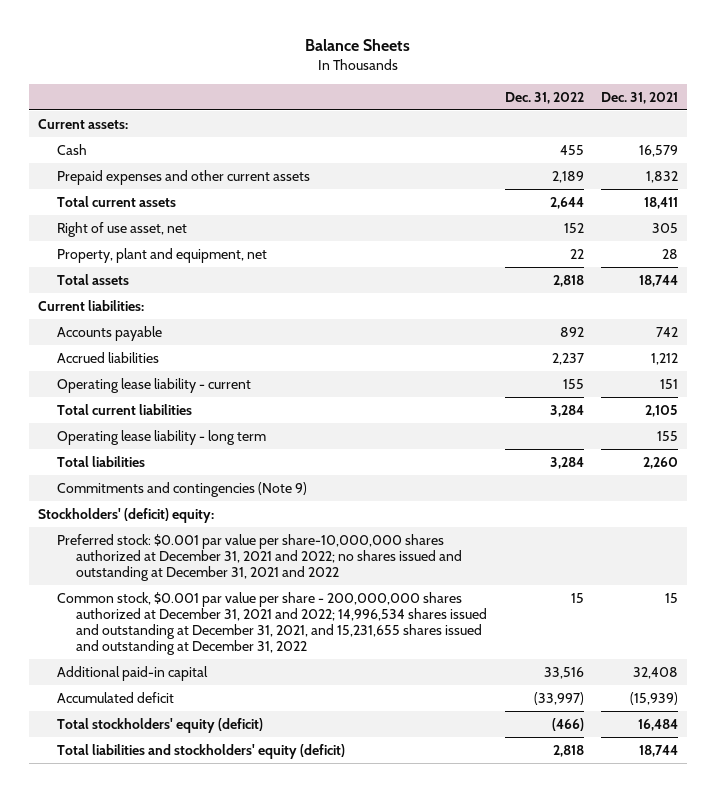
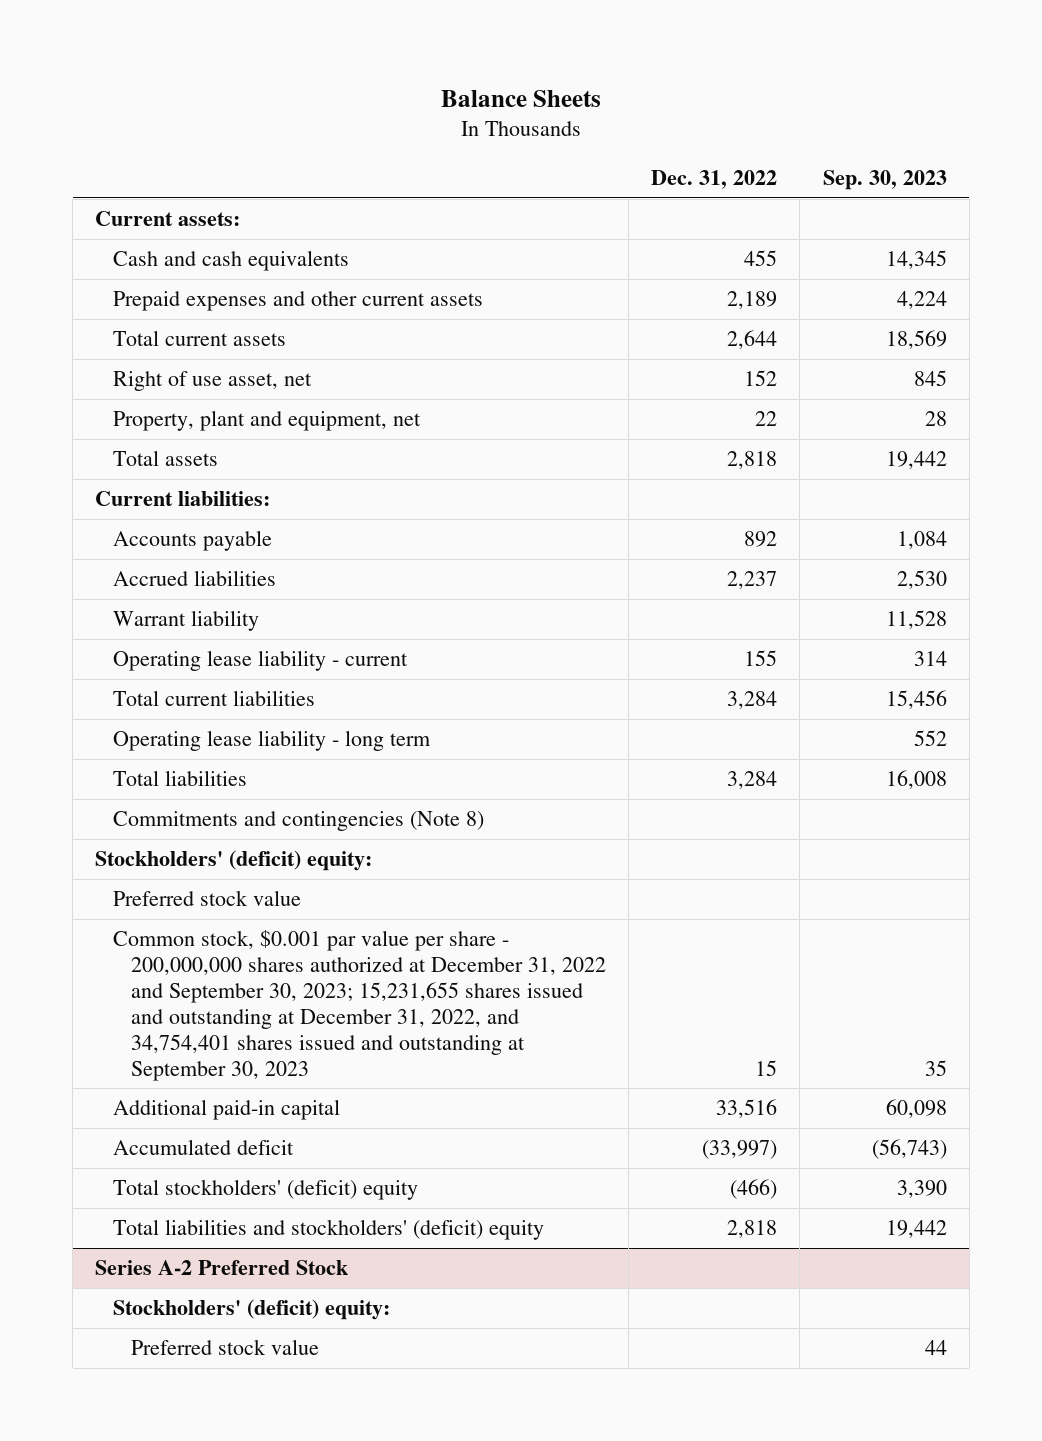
[601,91,679,104] Dec. 31, 2021 -> none
none -> [822,170,947,191] Sep. 30, 2023
[57,143,88,155] Cash -> [113,249,350,271] Cash and cash equivalents
none -> [113,609,260,631] Warrant liability
[57,481,308,497] Commitments and contingencies (Note 9) -> [113,810,485,831] Commitments and contingencies (Note 8)
[57,533,463,582] Preferred stock: $0.001 par value per share-10,000,000 shares authorized at December 31, 2021 and 2022; no shares issued and outstanding at December 31, 2021 and 2022 -> [113,889,302,906] Preferred stock value
[57,591,488,656] Common stock, $0.001 par value per share - 200,000,000 shares authorized at December 31, 2021 and 2022; 14,996,534 shares issued and outstanding at December 31, 2021, and 15,231,655 shares issued and outstanding at December 31, 2022 -> [113,929,606,1081] Common stock, $0.001 par value per share - 200,000,000 shares authorized at December 31, 2022 and September 30, 2023; 15,231,655 shares issued and outstanding at December 31, 2022, and 34,754,401 shares issued and outstanding at September 30, 2023
[57,717,264,733] Total stockholders' equity (deficit) -> [113,1178,419,1200] Total stockholders' (deficit) equity
[57,743,346,759] Total liabilities and stockholders' equity (deficit) -> [113,1218,545,1240] Total liabilities and stockholders' (deficit) equity
none -> [95,1259,349,1275] Series A-2 Preferred Stock
none -> [113,1298,391,1320] Stockholders' (deficit) equity:
none -> [130,1338,319,1355] Preferred stock value

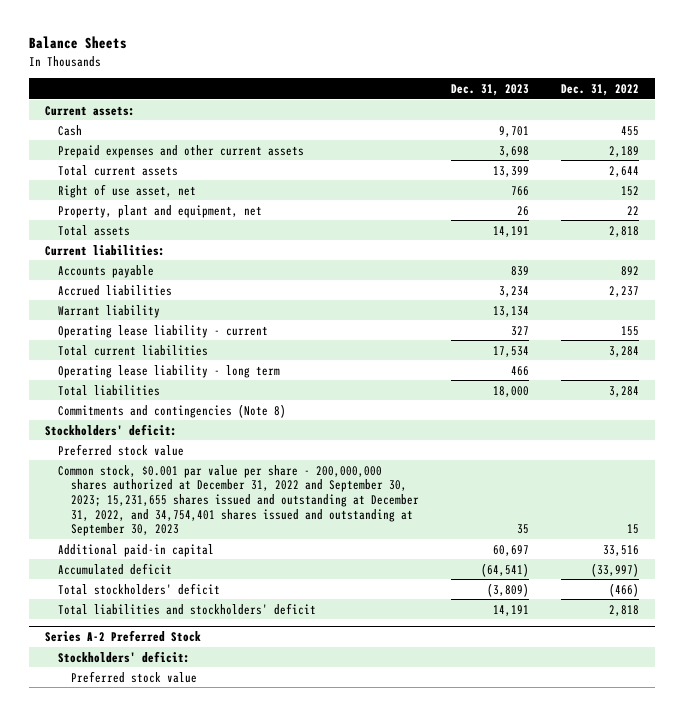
[822,170,947,191] Sep. 30, 2023 -> none
none -> [451,83,530,96] Dec. 31, 2023
[113,249,350,271] Cash and cash equivalents -> [58,124,83,136] Cash
[95,849,373,871] Stockholders' (deficit) equity: -> [44,423,177,436] Stockholders' deficit:
[113,1178,419,1200] Total stockholders' (deficit) equity -> [58,582,221,595] Total stockholders' deficit
[113,1218,545,1240] Total liabilities and stockholders' (deficit) equity -> [58,602,317,615] Total liabilities and stockholders' deficit
[113,1298,391,1320] Stockholders' (deficit) equity: -> [58,650,191,663] Stockholders' deficit:

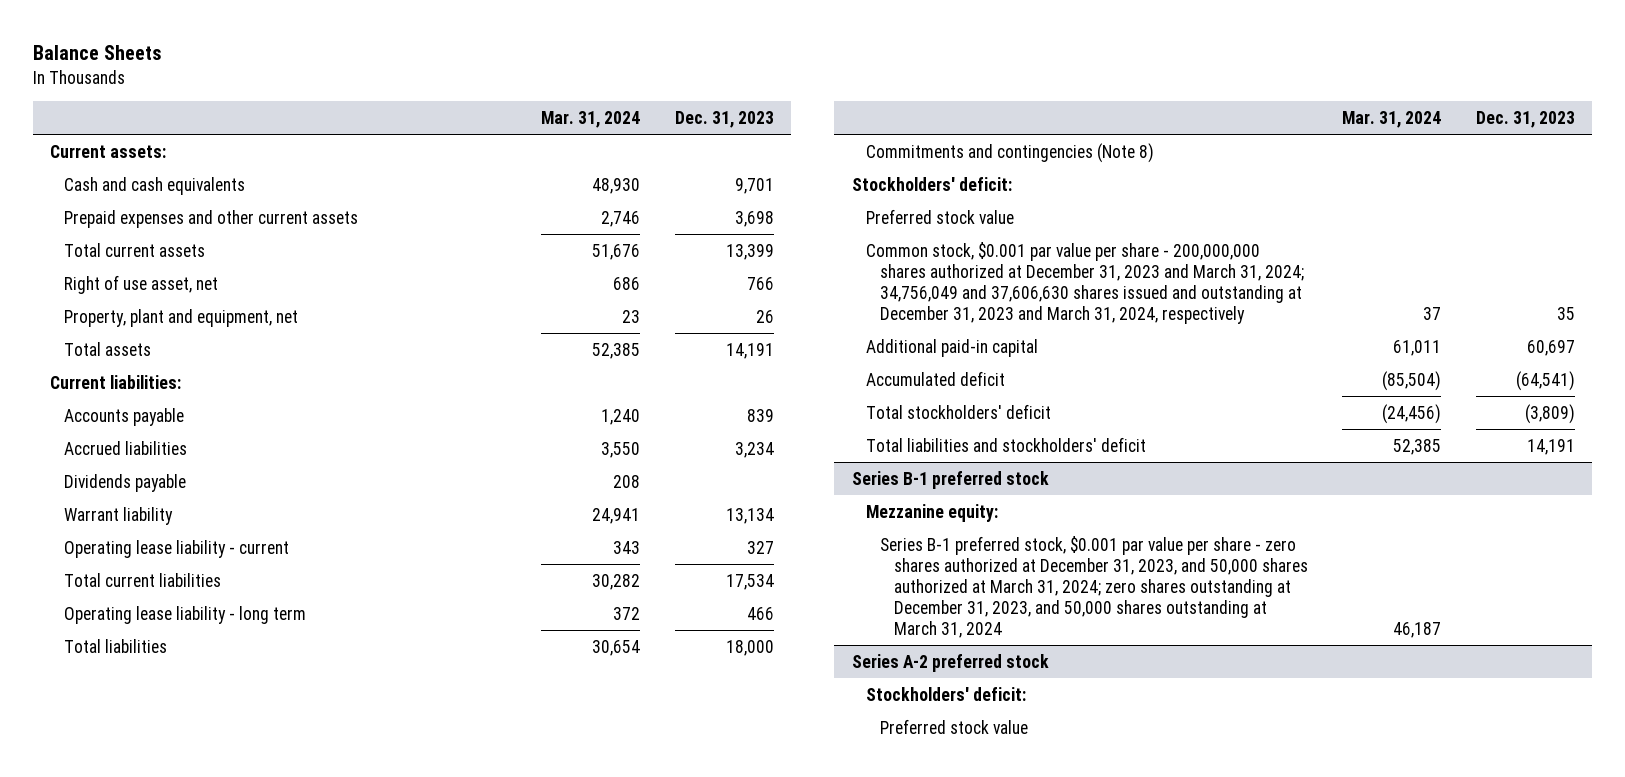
[561,83,640,96] Dec. 31, 2022 -> none
none -> [541,110,641,128] Mar. 31, 2024
[58,124,83,136] Cash -> [64,176,246,195] Cash and cash equivalents
none -> [64,473,187,492] Dividends payable
[58,464,420,537] Common stock, $0.001 par value per share - 200,000,000 shares authorized at December 31, 2022 and September 30, 2023; 15,231,655 shares issued and outstanding at December 31, 2022, and 34,754,401 shares issued and outstanding at September 30, 2023 -> [865,241,1304,324] Common stock, $0.001 par value per share - 200,000,000 shares authorized at December 31, 2023 and March 31, 2024; 34,756,049 and 37,606,630 shares issued and outstanding at December 31, 2023 and March 31, 2024, respectively
none -> [851,470,1049,489] Series B-1 preferred stock
none -> [865,503,998,522] Mezzanine equity:
none -> [879,535,1308,638] Series B-1 preferred stock, $0.001 par value per share - zero shares authorized at December 31, 2023, and 50,000 shares authorized at March 31, 2024; zero shares outstanding at December 31, 2023, and 50,000 shares outstanding at March 31, 2024
[44,629,201,642] Series A-2 Preferred Stock -> [851,653,1049,672] Series A-2 preferred stock

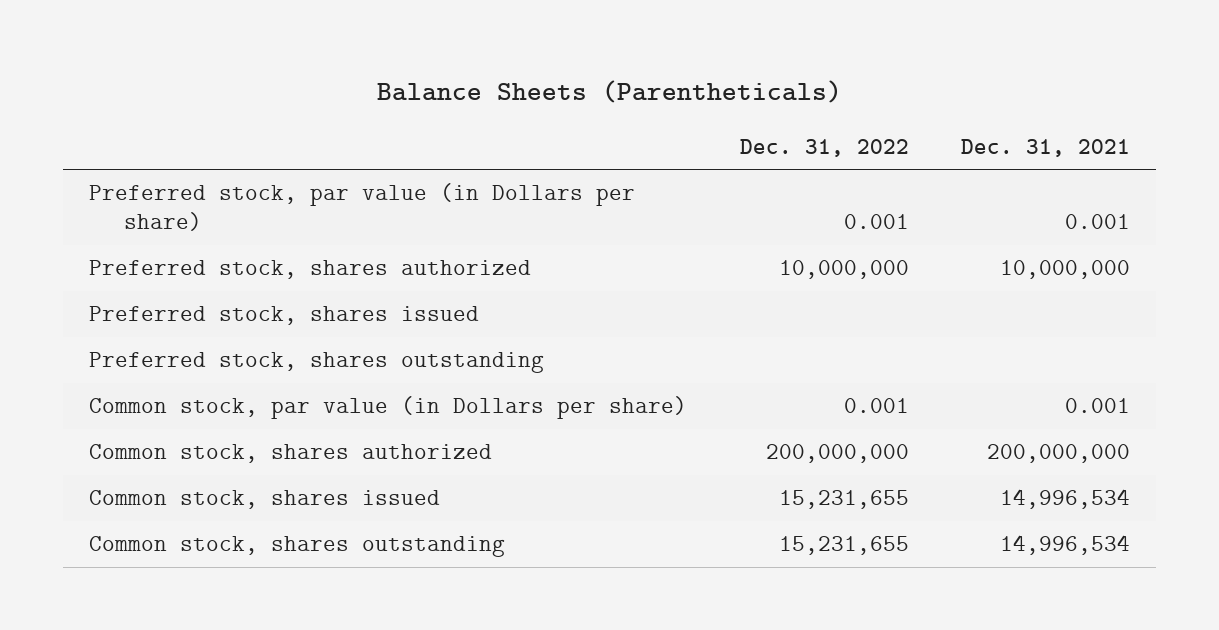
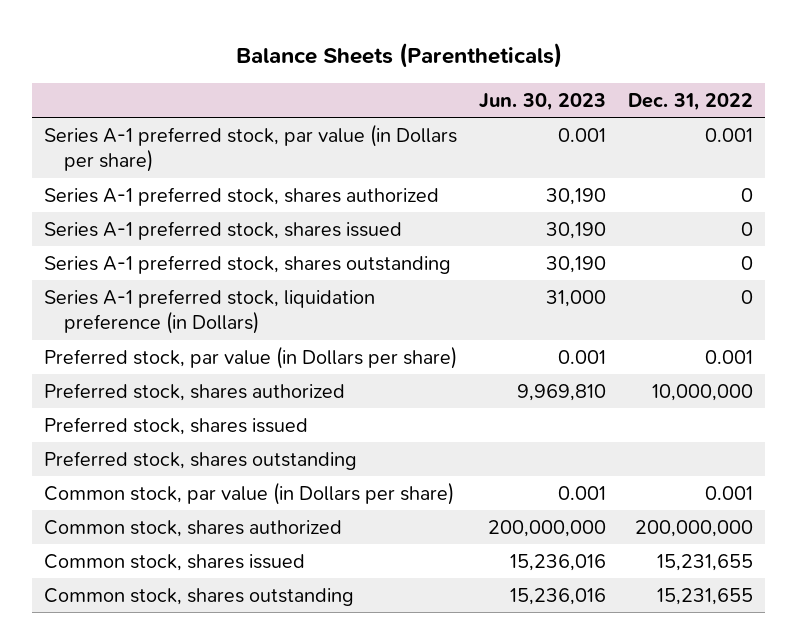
[960,138,1130,157] Dec. 31, 2021 -> none
none -> [479,92,607,111] Jun. 30, 2023
none -> [43,123,457,173] Series A-1 preferred stock, par value (in Dollars per share)
none -> [43,186,439,206] Series A-1 preferred stock, shares authorized
none -> [43,220,402,240] Series A-1 preferred stock, shares issued
none -> [43,254,451,274] Series A-1 preferred stock, shares outstanding
none -> [43,288,375,335] Series A-1 preferred stock, liquidation preference (in Dollars)

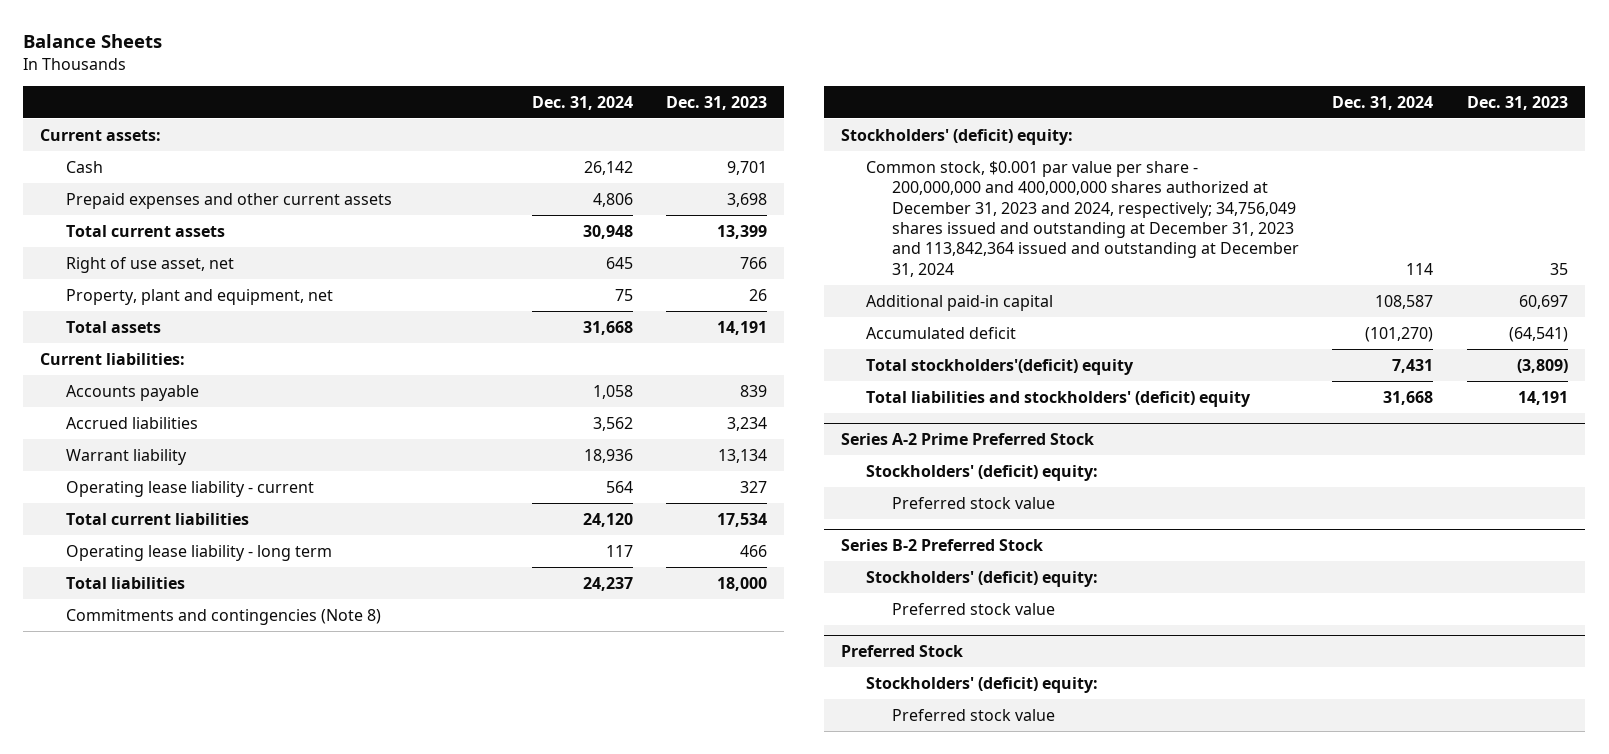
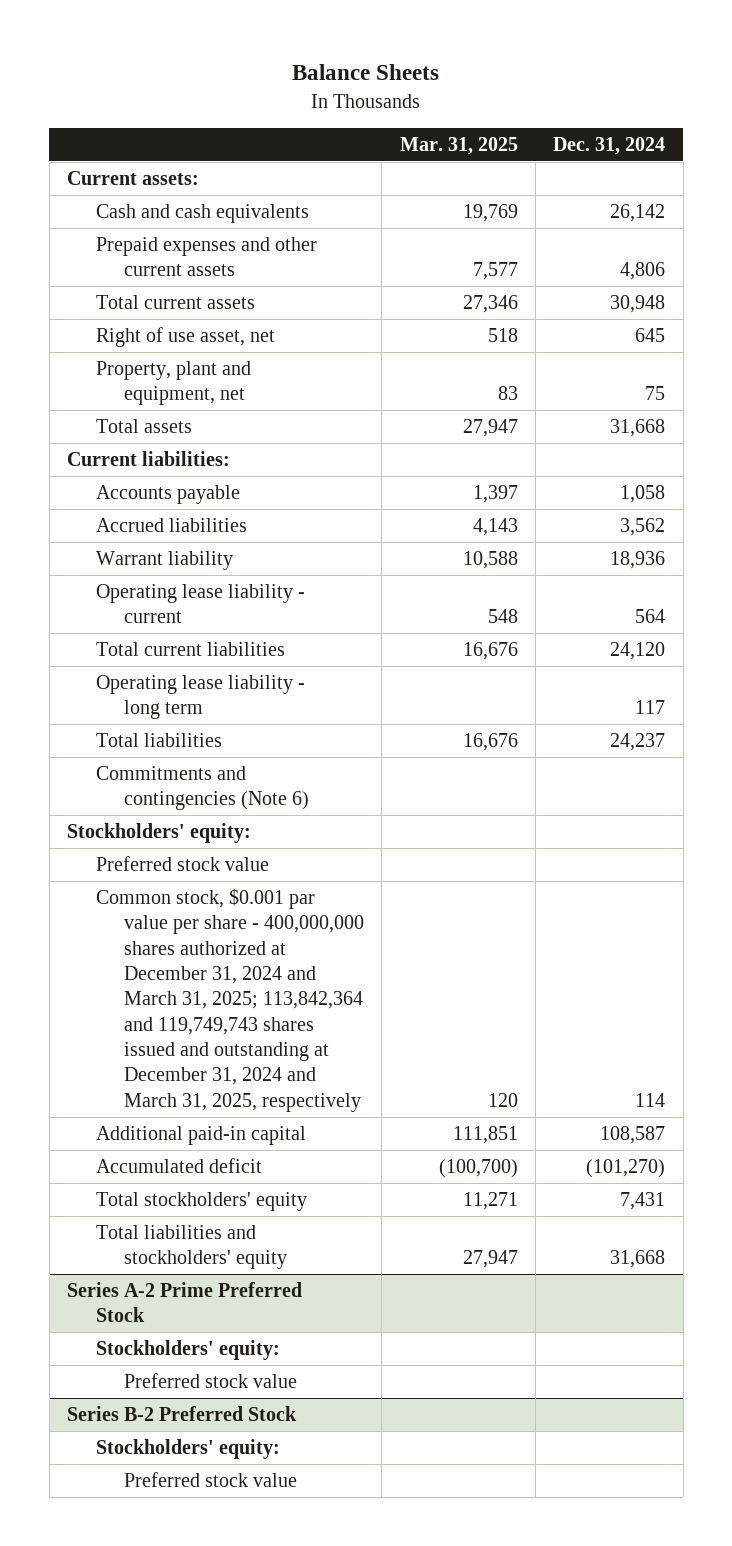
[666,95,768,110] Dec. 31, 2023 -> none
none -> [399,136,518,155] Mar. 31, 2025
[65,160,103,173] Cash -> [95,203,309,223] Cash and cash equivalents
[65,608,381,625] Commitments and contingencies (Note 8) -> [95,765,310,811] Commitments and contingencies (Note 6)
[841,128,1074,145] Stockholders' (deficit) equity: -> [66,822,251,843] Stockholders' equity:
none -> [95,855,269,871] Preferred stock value
[866,160,1299,277] Common stock, $0.001 par value per share - 200,000,000 and 400,000,000 shares authorized at December 31, 2023 and 2024, respectively; 34,756,049 shares issued and outstanding at December 31, 2023 and 113,842,364 issued and outstanding at December 31, 2024 -> [95,887,365,1112] Common stock, $0.001 par value per share - 400,000,000 shares authorized at December 31, 2024 and March 31, 2025; 113,842,364 and 119,749,743 shares issued and outstanding at December 31, 2024 and March 31, 2025, respectively
[866,358,1135,375] Total stockholders'(deficit) equity -> [95,1191,307,1211] Total stockholders' equity
[866,390,1252,407] Total liabilities and stockholders' (deficit) equity -> [95,1224,288,1270] Total liabilities and stockholders' equity
[866,464,1099,481] Stockholders' (deficit) equity: -> [95,1339,280,1360] Stockholders' equity:
[891,602,1055,615] Preferred stock value -> none
[841,645,964,658] Preferred Stock -> none
[866,676,1099,693] Stockholders' (deficit) equity: -> none
[866,570,1099,587] Stockholders' (deficit) equity: -> [95,1438,280,1459] Stockholders' equity:

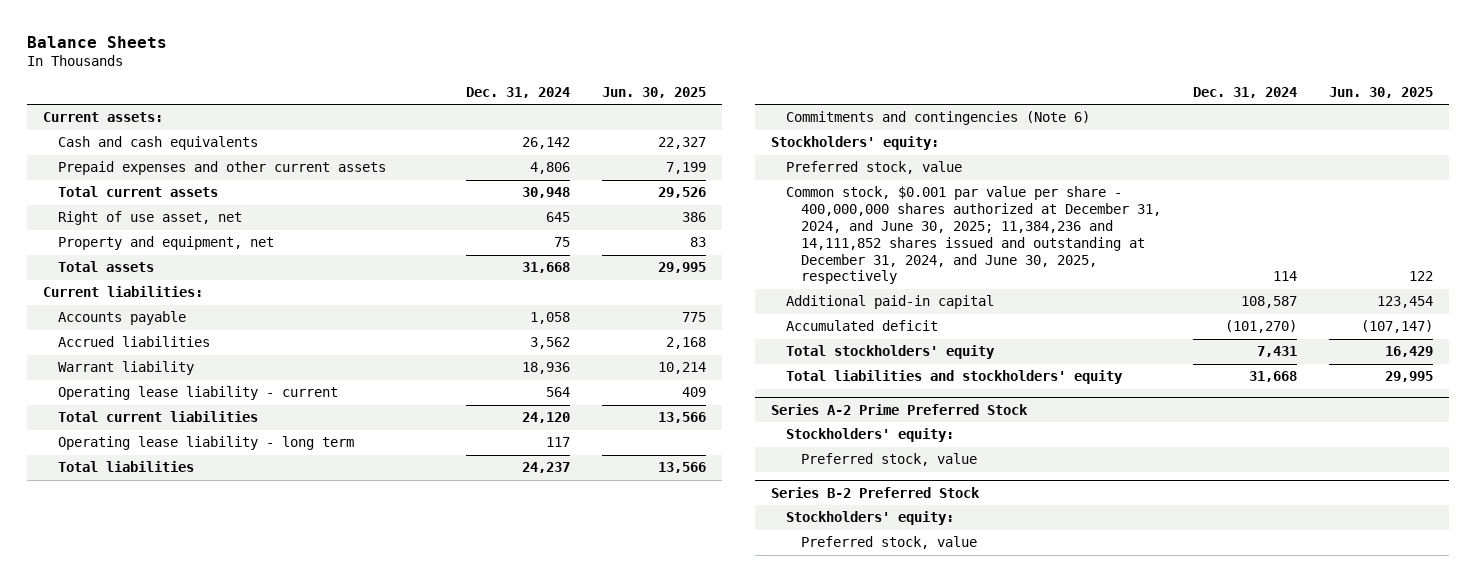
[399,136,518,155] Mar. 31, 2025 -> none
none -> [601,86,706,98] Jun. 30, 2025
[95,360,251,406] Property, plant and equipment, net -> [58,236,275,251] Property and equipment, net
[95,855,269,871] Preferred stock value -> [786,161,963,175] Preferred stock, value
[95,887,365,1112] Common stock, $0.001 par value per share - 400,000,000 shares authorized at December 31, 2024 and March 31, 2025; 113,842,364 and 119,749,743 shares issued and outstanding at December 31, 2024 and March 31, 2025, respectively -> [786,186,1162,285] Common stock, $0.001 par value per share - 400,000,000 shares authorized at December 31, 2024, and June 30, 2025; 11,384,236 and 14,111,852 shares issued and outstanding at December 31, 2024, and June 30, 2025, respectively
[124,1372,298,1388] Preferred stock value -> [801,453,978,467] Preferred stock, value
[124,1471,298,1487] Preferred stock value -> [801,536,978,550] Preferred stock, value

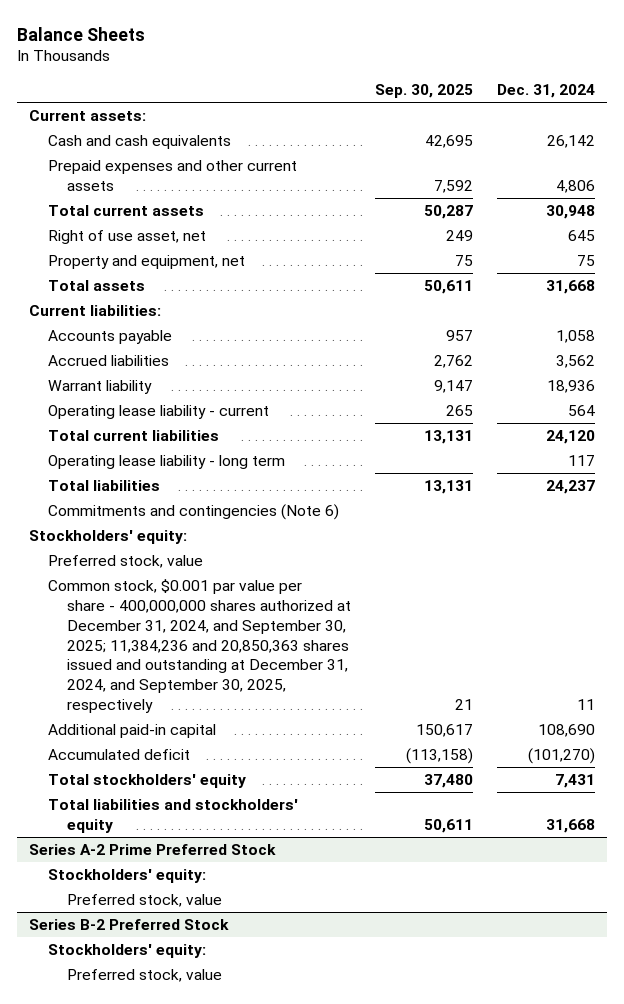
[601,86,706,98] Jun. 30, 2025 -> none
none -> [374,83,473,98] Sep. 30, 2025
[786,186,1162,285] Common stock, $0.001 par value per share - 400,000,000 shares authorized at December 31, 2024, and June 30, 2025; 11,384,236 and 14,111,852 shares issued and outstanding at December 31, 2024, and June 30, 2025, respectively -> [47,579,351,714] Common stock, $0.001 par value per share - 400,000,000 shares authorized at December 31, 2024, and September 30, 2025; 11,384,236 and 20,850,363 shares issued and outstanding at December 31, 2024, and September 30, 2025, respectively
[1273,271,1298,282] 114 -> [577,699,596,711] 11
[1241,296,1298,309] 108,587 -> [538,724,596,738] 108,690

